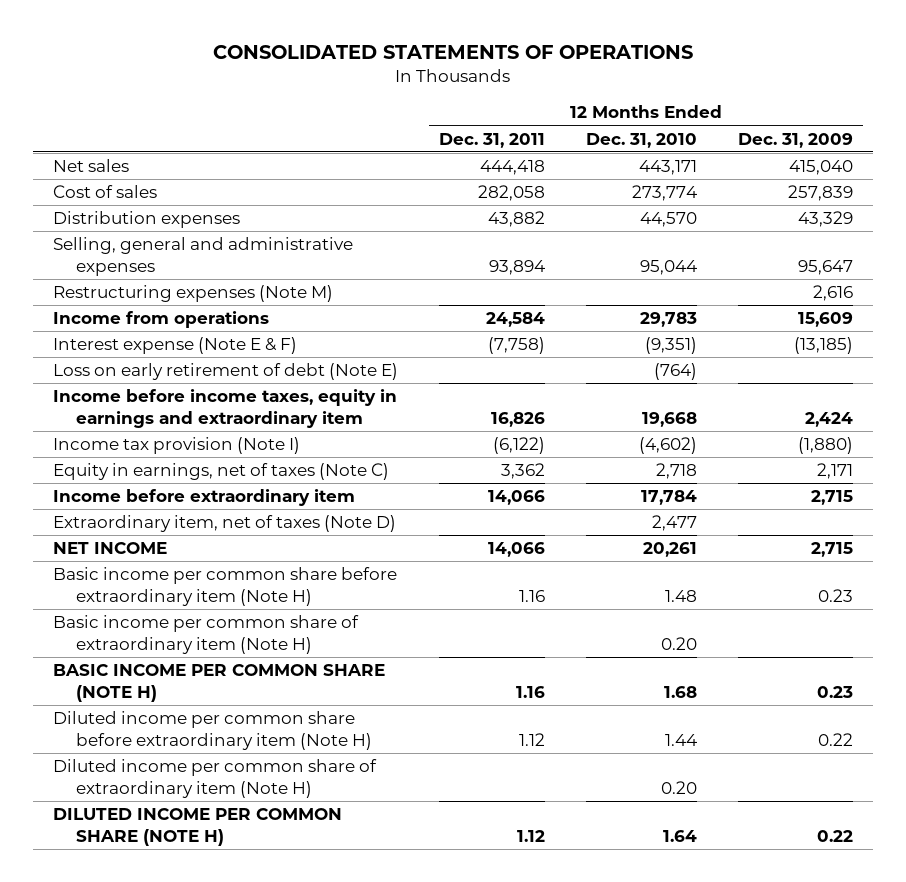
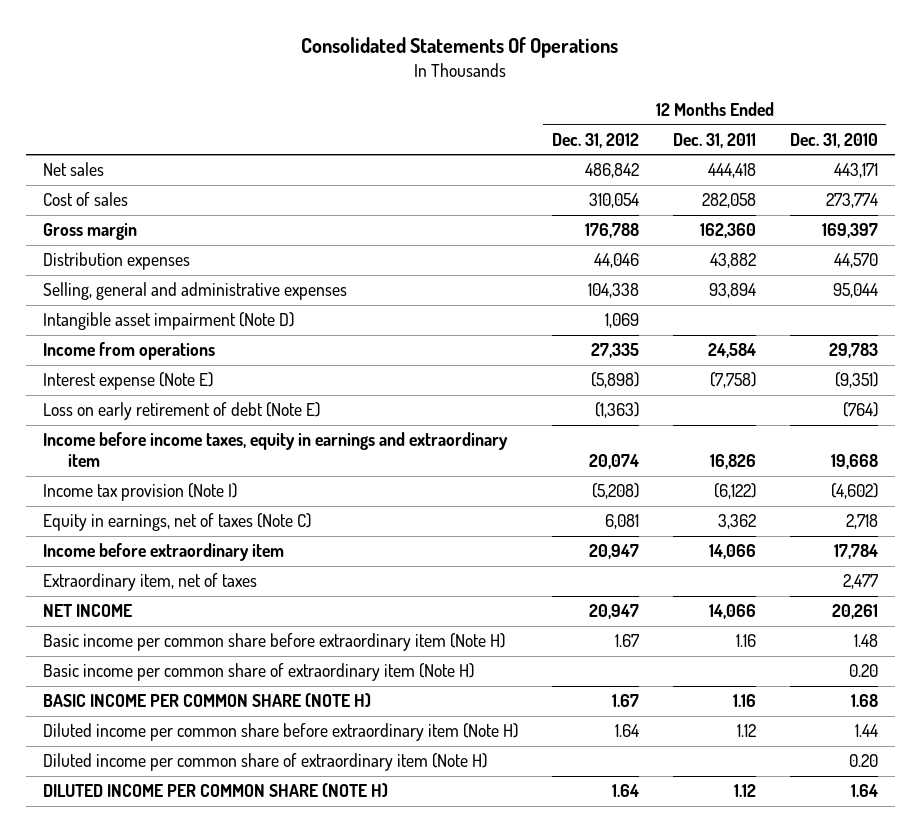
[212,45,693,60] CONSOLIDATED STATEMENTS OF OPERATIONS -> [301,36,619,58] Consolidated Statements Of Operations
[737,132,853,148] Dec. 31, 2009 -> none
none -> [551,132,639,148] Dec. 31, 2012
none -> [42,223,137,241] Gross margin
[53,285,334,303] Restructuring expenses (Note M) -> none
none -> [42,312,294,331] Intangible asset impairment (Note D)
[53,337,298,355] Interest expense (Note E & F) -> [42,372,213,391] Interest expense (Note E)
[53,515,397,533] Extraordinary item, net of taxes (Note D) -> [42,573,257,592] Extraordinary item, net of taxes

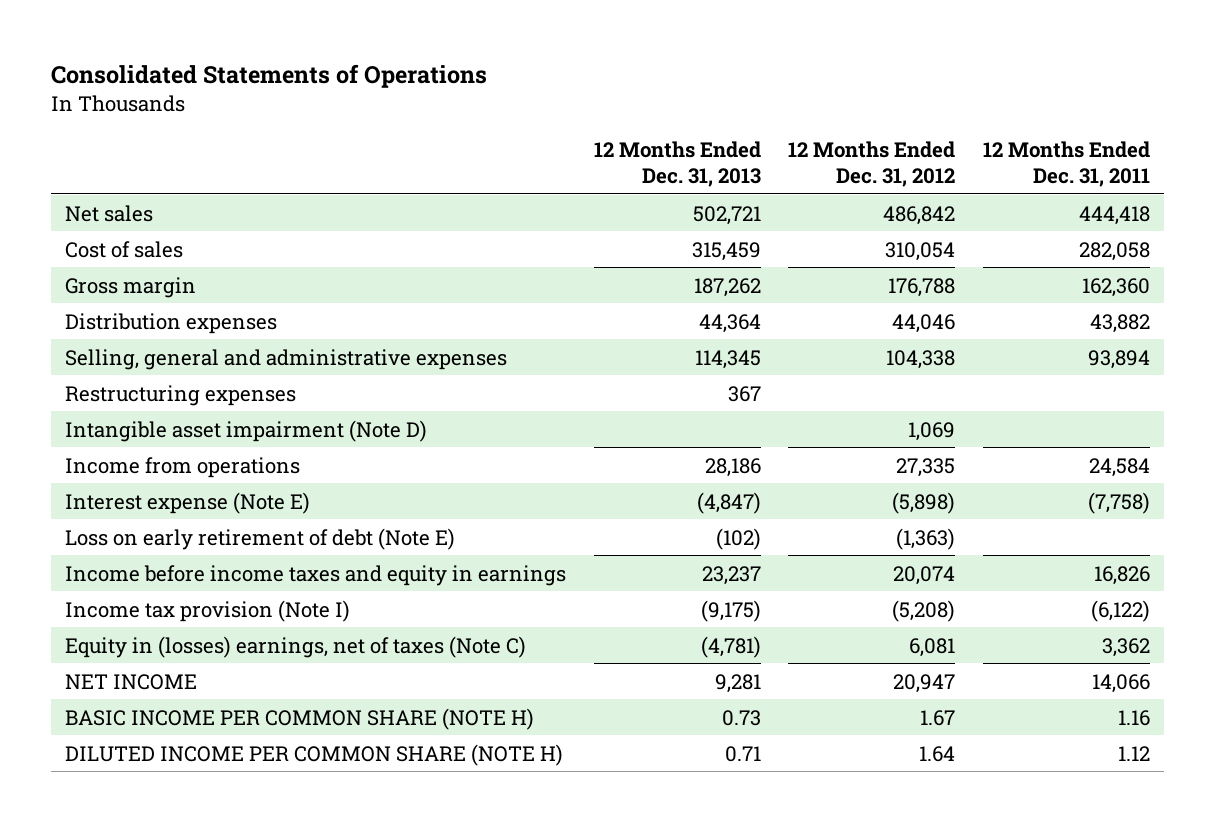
[301,36,619,58] Consolidated Statements Of Operations -> [51,64,488,89] Consolidated Statements of Operations
[789,132,878,148] Dec. 31, 2010 -> none
none -> [593,141,761,188] 12 Months Ended Dec. 31, 2013
none -> [64,384,296,406] Restructuring expenses
[42,432,508,467] Income before income taxes, equity in earnings and extraordinary item -> [64,564,566,586] Income before income taxes and equity in earnings
[42,543,284,562] Income before extraordinary item -> none
[42,573,257,592] Extraordinary item, net of taxes -> none
[42,513,311,532] Equity in earnings, net of taxes (Note C) -> [64,635,526,658] Equity in (losses) earnings, net of taxes (Note C)
[42,633,505,652] Basic income per common share before extraordinary item (Note H) -> none
[42,663,474,682] Basic income per common share of extraordinary item (Note H) -> none
[42,723,518,742] Diluted income per common share before extraordinary item (Note H) -> none
[42,753,487,772] Diluted income per common share of extraordinary item (Note H) -> none

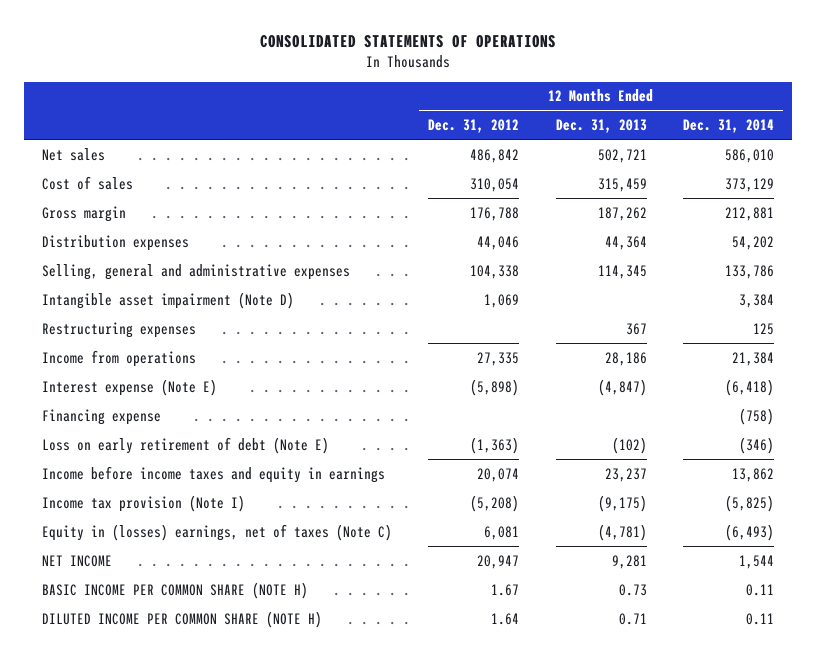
[51,64,488,89] Consolidated Statements of Operations -> [259,34,556,48] CONSOLIDATED STATEMENTS OF OPERATIONS
[982,141,1150,188] 12 Months Ended Dec. 31, 2011 -> none
none -> [682,119,774,134] Dec. 31, 2014
[64,384,296,406] Restructuring expenses -> [41,321,196,338] Restructuring expenses
none -> [41,408,161,425] Financing expense

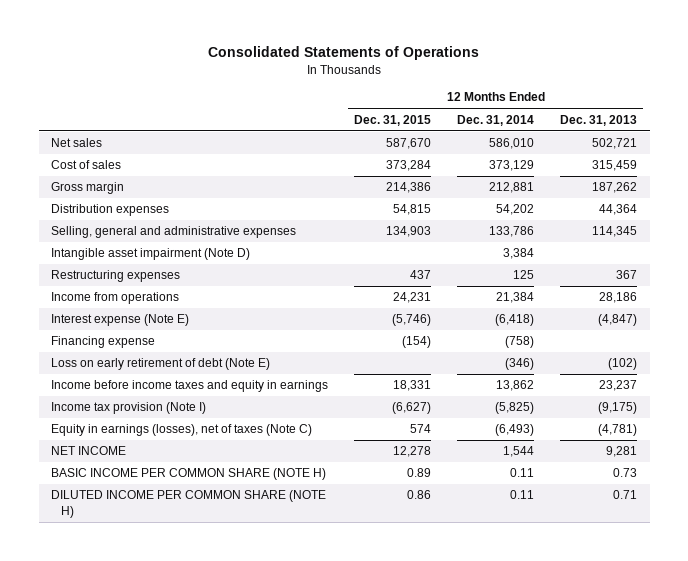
[259,34,556,48] CONSOLIDATED STATEMENTS OF OPERATIONS -> [208,46,480,61] Consolidated Statements of Operations
[428,119,520,134] Dec. 31, 2012 -> none
none -> [354,114,432,126] Dec. 31, 2015
[41,523,392,541] Equity in (losses) earnings, net of taxes (Note C) -> [51,424,313,437] Equity in earnings (losses), net of taxes (Note C)

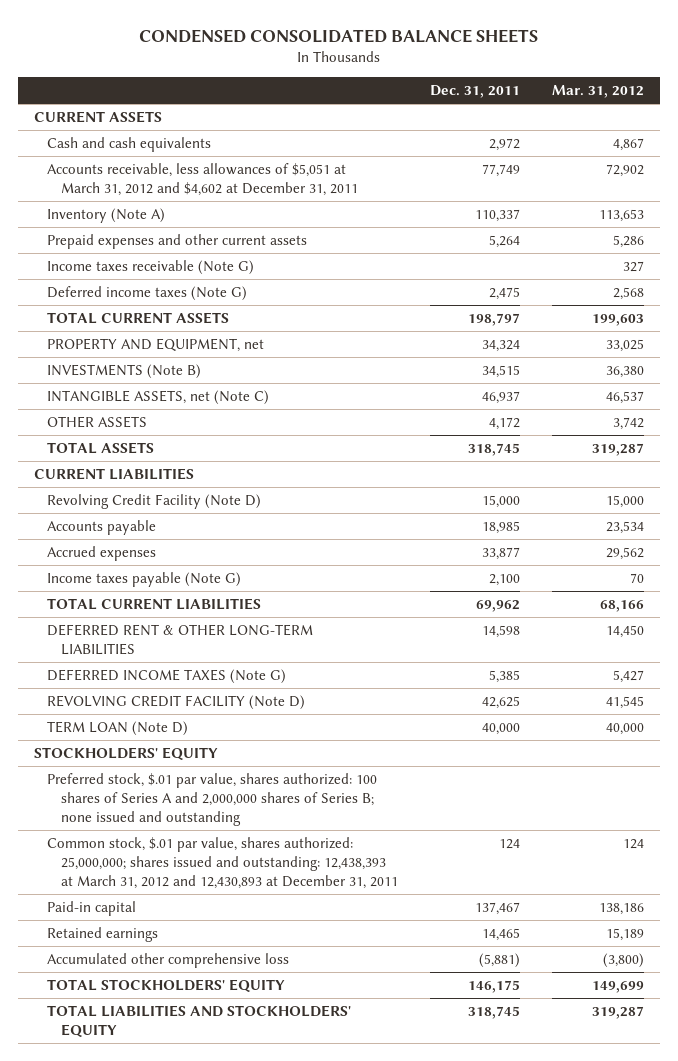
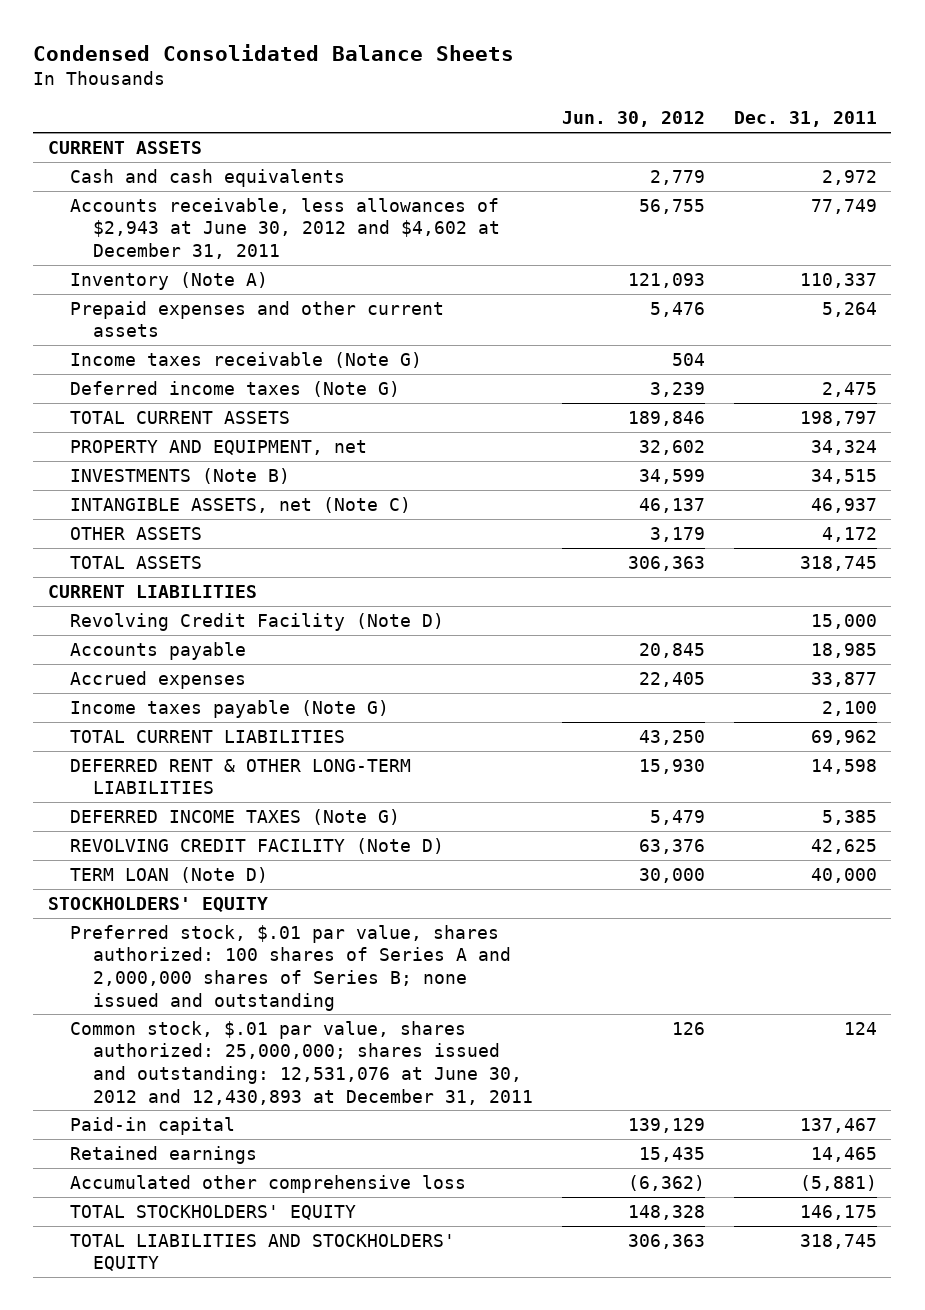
[139,28,539,43] CONDENSED CONSOLIDATED BALANCE SHEETS -> [33,44,515,62] Condensed Consolidated Balance Sheets
[552,85,645,99] Mar. 31, 2012 -> none
none -> [562,111,706,128] Jun. 30, 2012
[47,163,358,197] Accounts receivable, less allowances of $5,051 at March 31, 2012 and $4,602 at December 31, 2011 -> [70,197,501,260] Accounts receivable, less allowances of $2,943 at June 30, 2012 and $4,602 at December 31, 2011
[47,837,398,890] Common stock, $.01 par value, shares authorized: 25,000,000; shares issued and outstanding: 12,438,393 at March 31, 2012 and 12,430,893 at December 31, 2011 -> [70,1020,534,1105] Common stock, $.01 par value, shares authorized: 25,000,000; shares issued and outstanding: 12,531,076 at June 30, 2012 and 12,430,893 at December 31, 2011

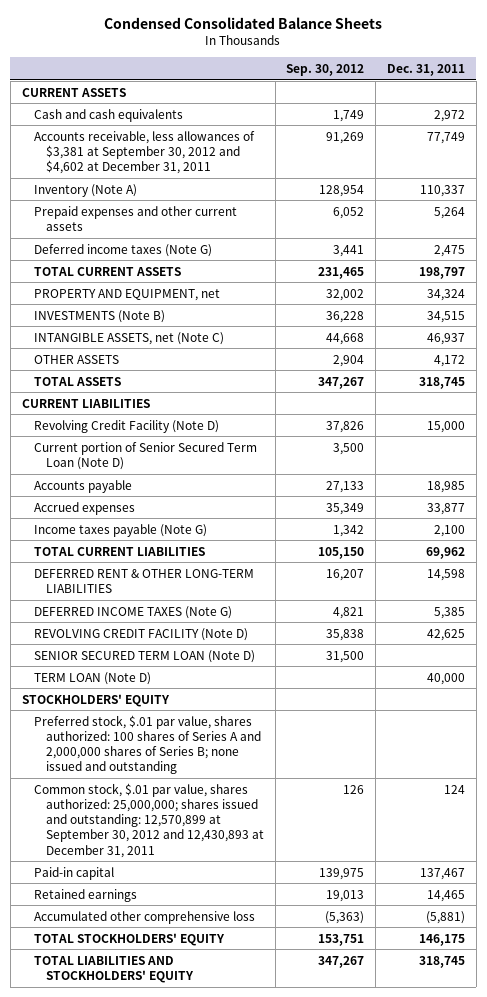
[562,111,706,128] Jun. 30, 2012 -> none
none -> [286,63,365,76] Sep. 30, 2012
[70,197,501,260] Accounts receivable, less allowances of $2,943 at June 30, 2012 and $4,602 at December 31, 2011 -> [33,130,255,175] Accounts receivable, less allowances of $3,381 at September 30, 2012 and $4,602 at December 31, 2011
[70,351,423,368] Income taxes receivable (Note G) -> none
none -> [33,441,257,470] Current portion of Senior Secured Term Loan (Note D)
none -> [33,649,255,663] SENIOR SECURED TERM LOAN (Note D)
[70,1020,534,1105] Common stock, $.01 par value, shares authorized: 25,000,000; shares issued and outstanding: 12,531,076 at June 30, 2012 and 12,430,893 at December 31, 2011 -> [33,782,264,858] Common stock, $.01 par value, shares authorized: 25,000,000; shares issued and outstanding: 12,570,899 at September 30, 2012 and 12,430,893 at December 31, 2011

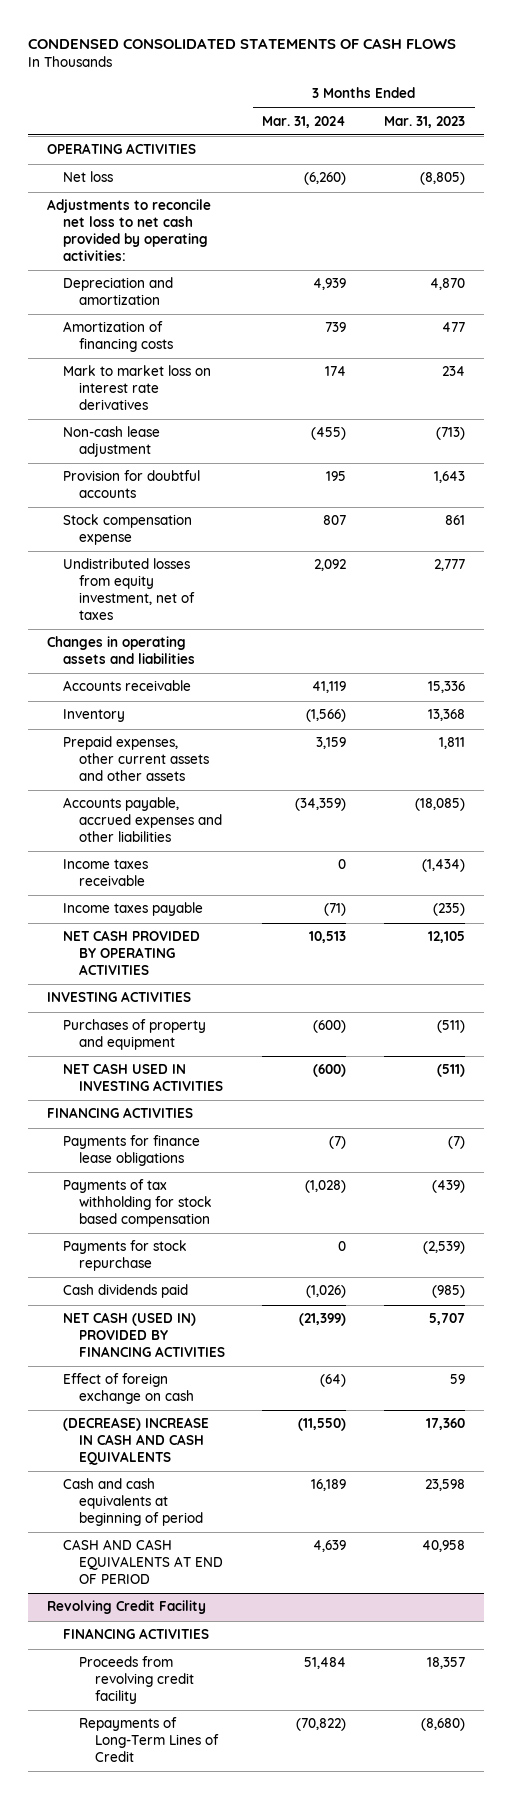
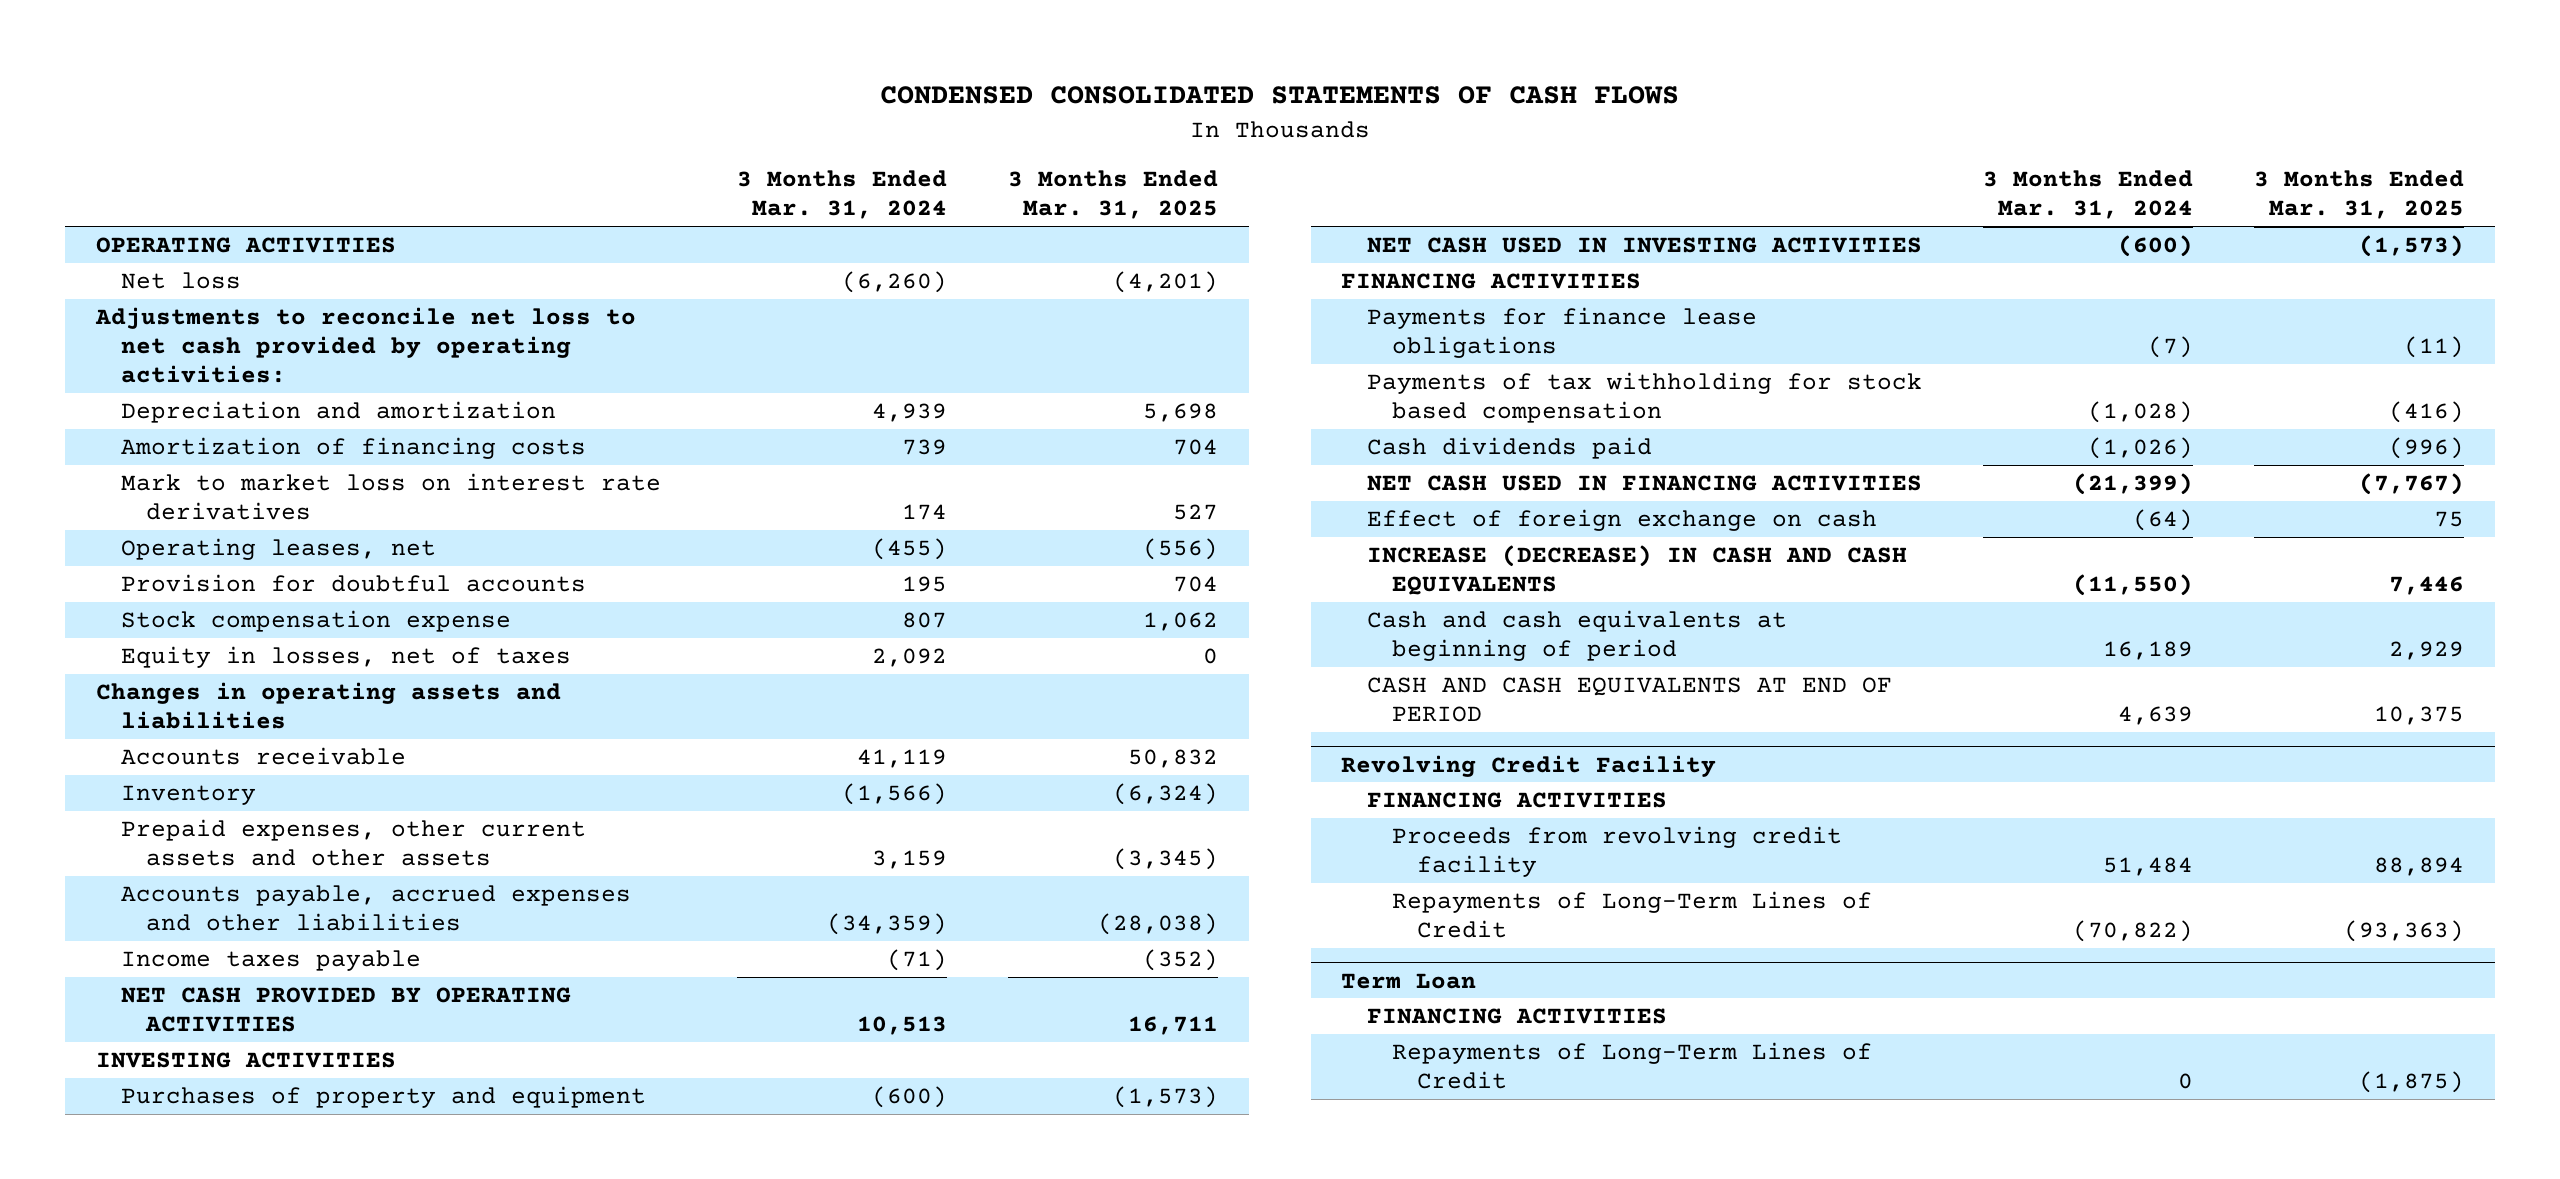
[384,115,466,128] Mar. 31, 2023 -> none
none -> [1008,170,1219,220] 3 Months Ended Mar. 31, 2025
[62,426,160,458] Non-cash lease adjustment -> [120,538,436,561] Operating leases, net
[62,558,195,621] Undistributed losses from equity investment, net of taxes -> [120,646,571,669] Equity in losses, net of taxes
[62,859,148,887] Income taxes receivable -> none
[62,1240,187,1272] Payments for stock repurchase -> none
[62,1312,225,1358] NET CASH (USED IN) PROVIDED BY FINANCING ACTIVITIES -> [1366,475,1922,492] NET CASH USED IN FINANCING ACTIVITIES
[62,1417,209,1466] (DECREASE) INCREASE IN CASH AND CASH EQUIVALENTS -> [1366,545,1907,596] INCREASE (DECREASE) IN CASH AND CASH EQUIVALENTS
none -> [1341,972,1477,989] Term Loan
none -> [1366,1008,1667,1025] FINANCING ACTIVITIES
none -> [1391,1042,1872,1090] Repayments of Long-Term Lines of Credit

